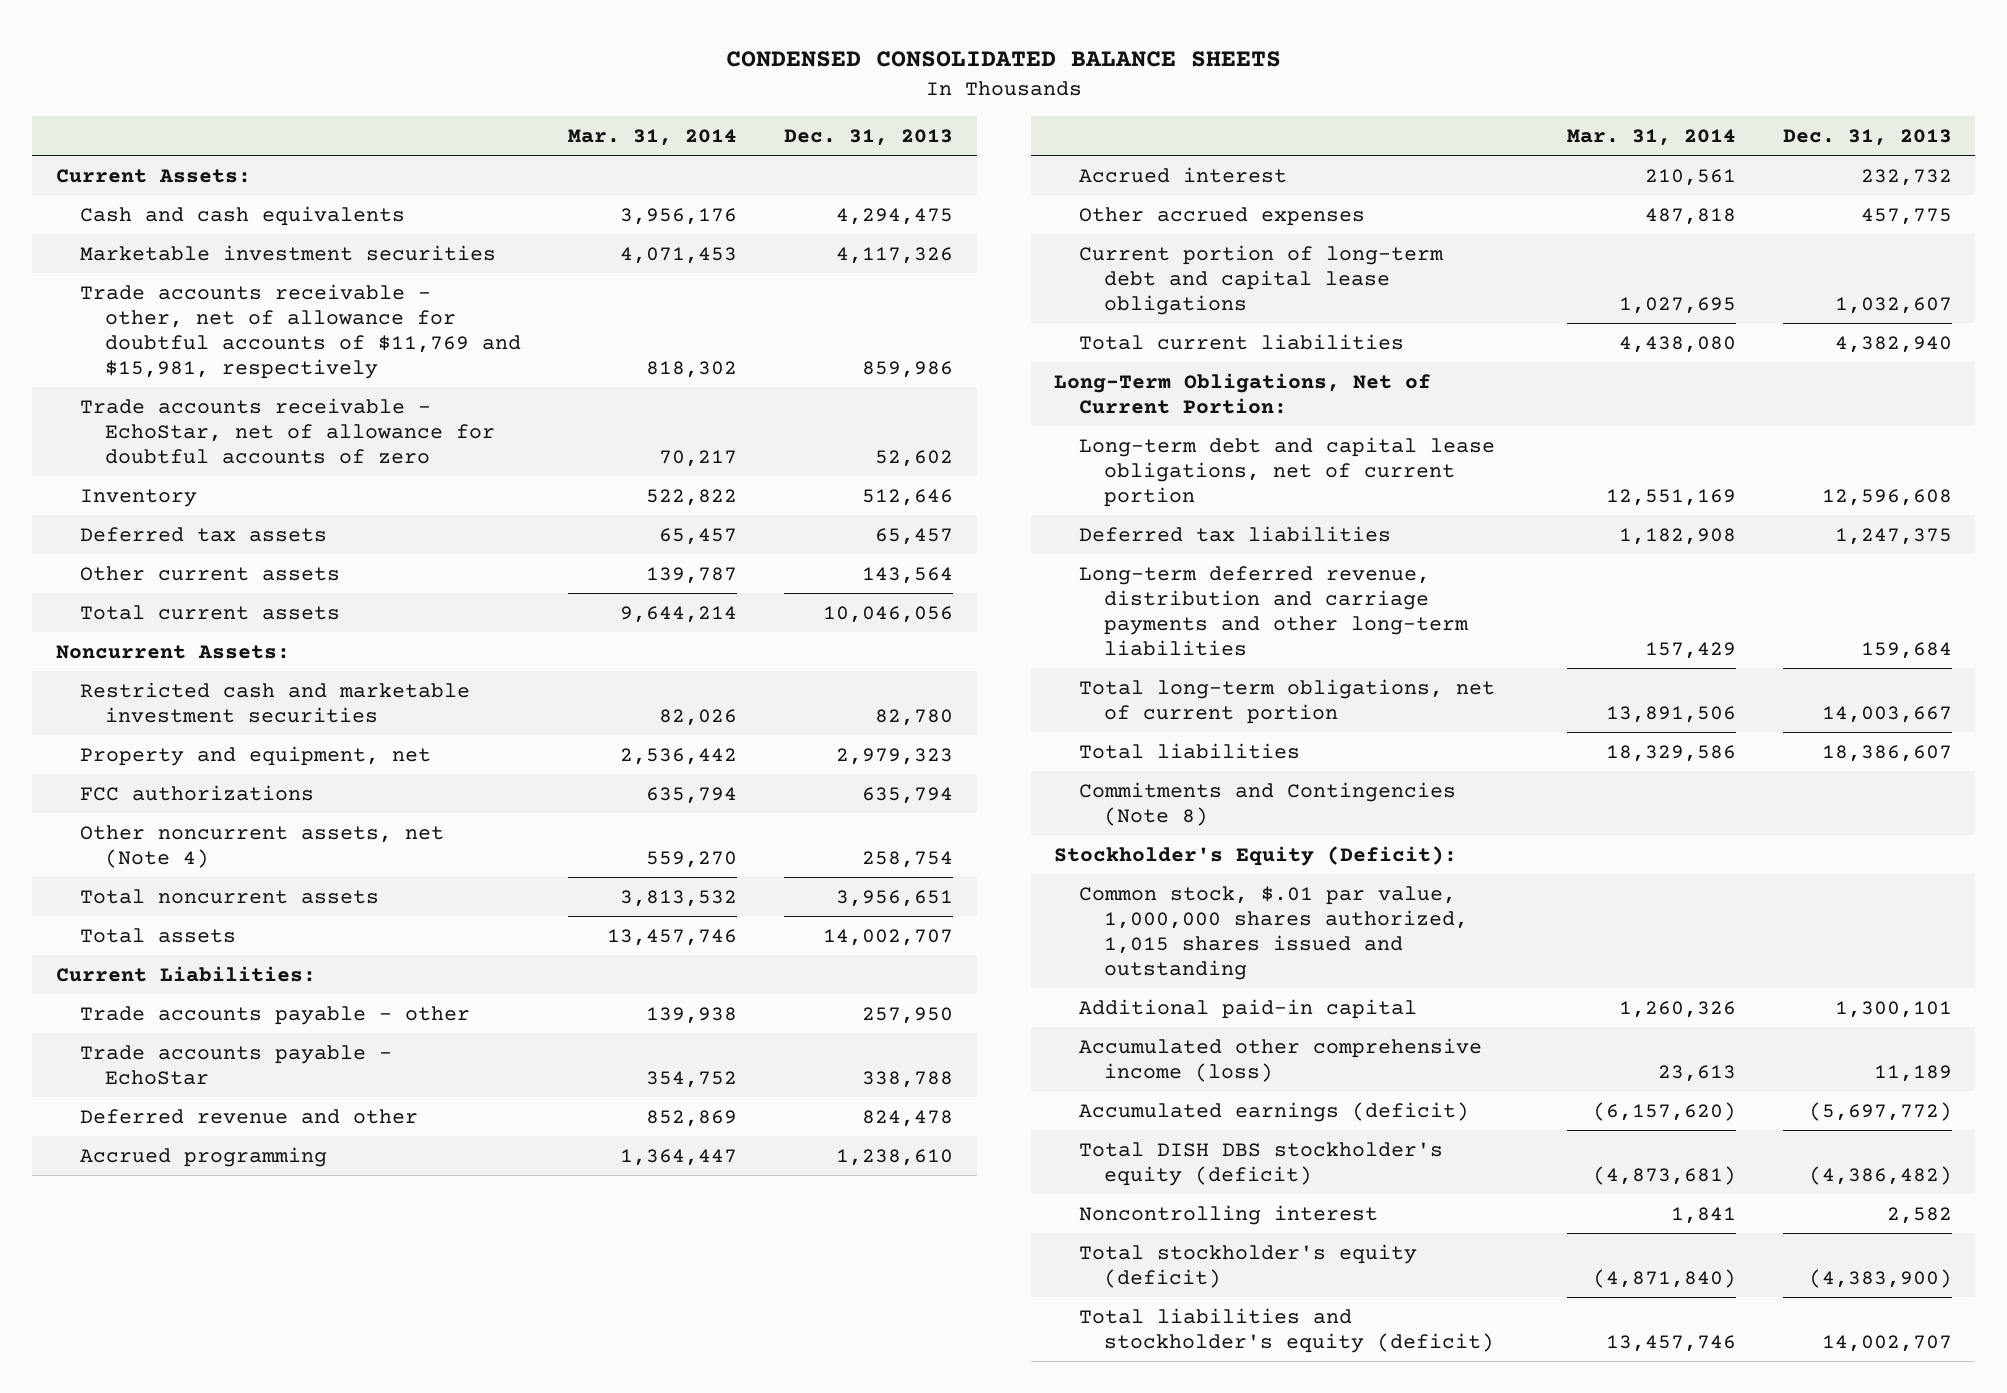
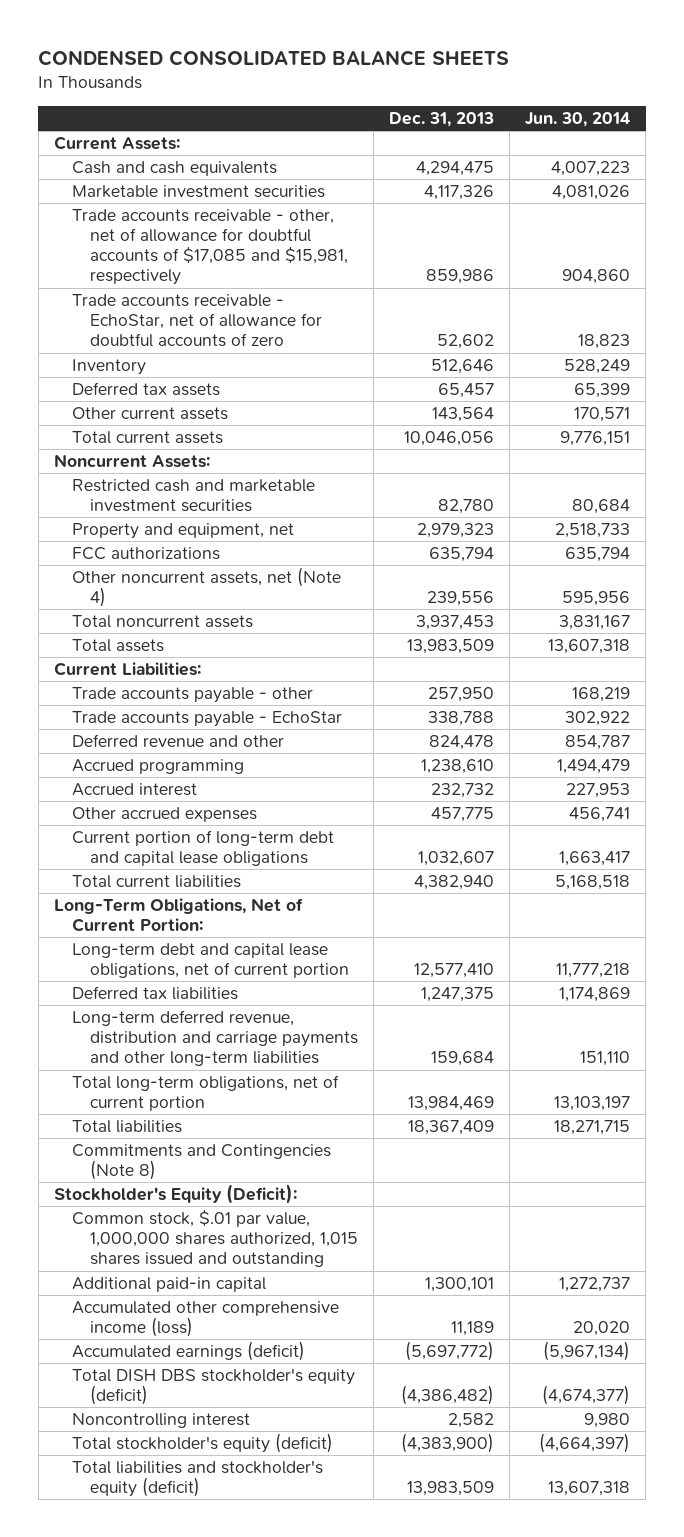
[568,129,738,147] Mar. 31, 2014 -> none
none -> [525,111,631,127] Jun. 30, 2014
[80,283,522,379] Trade accounts receivable - other, net of allowance for doubtful accounts of $11,769 and $15,981, respectively -> [72,209,349,286] Trade accounts receivable - other, net of allowance for doubtful accounts of $17,085 and $15,981, respectively
[862,850,954,868] 258,754 -> [427,591,495,607] 239,556
[836,889,954,907] 3,956,651 -> [416,615,495,631] 3,937,453
[823,928,954,946] 14,002,707 -> [407,639,495,655] 13,983,509
[1821,488,1952,506] 12,596,608 -> [414,963,495,979] 12,577,410
[1821,705,1952,723] 14,003,667 -> [408,1096,495,1112] 13,984,469
[1821,744,1952,762] 18,386,607 -> [408,1120,495,1136] 18,367,409
[1821,1334,1952,1352] 14,002,707 -> [407,1481,495,1497] 13,983,509

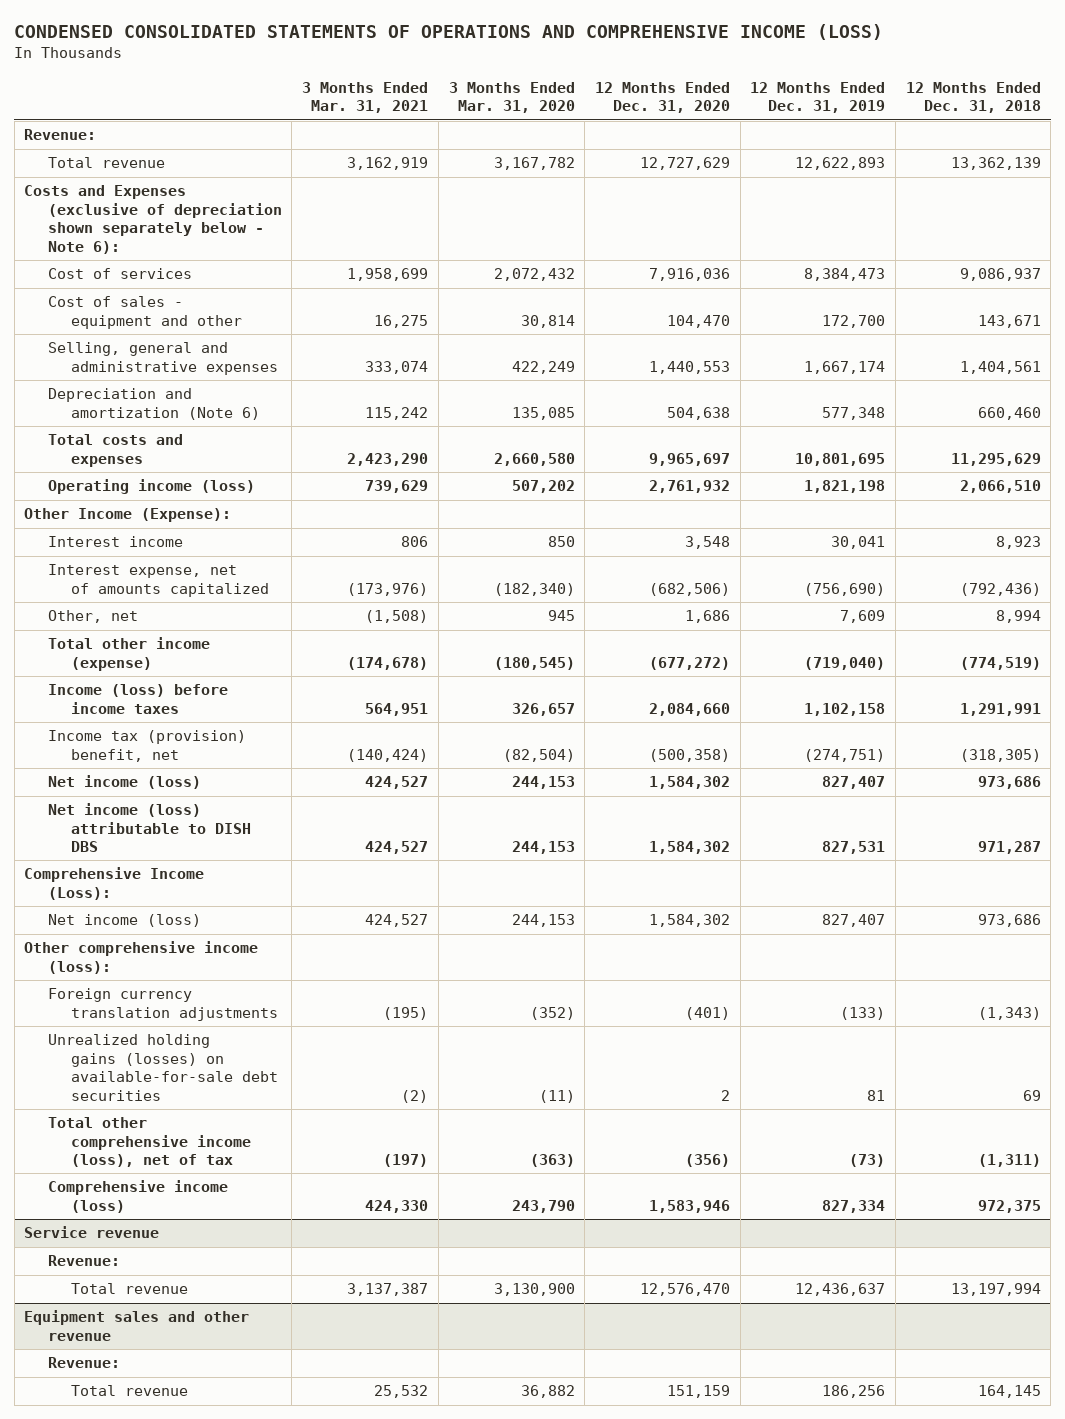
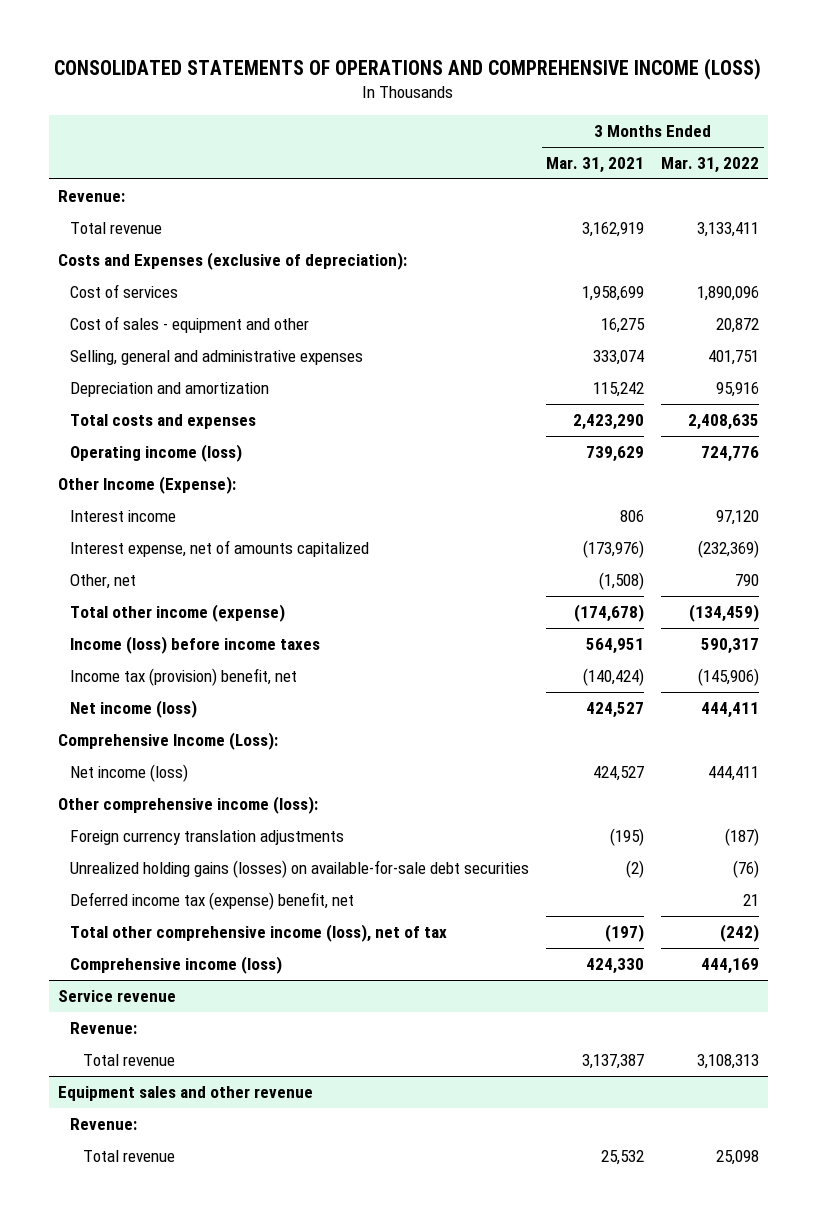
[14,23,884,40] CONDENSED CONSOLIDATED STATEMENTS OF OPERATIONS AND COMPREHENSIVE INCOME (LOSS) -> [54,58,762,81] CONSOLIDATED STATEMENTS OF OPERATIONS AND COMPREHENSIVE INCOME (LOSS)
[448,81,575,114] 3 Months Ended Mar. 31, 2020 -> none
[594,81,730,114] 12 Months Ended Dec. 31, 2020 -> none
[750,81,886,114] 12 Months Ended Dec. 31, 2019 -> none
[905,81,1041,114] 12 Months Ended Dec. 31, 2018 -> none
none -> [661,156,760,173] Mar. 31, 2022
[24,185,282,254] Costs and Expenses (exclusive of depreciation shown separately below - Note 6): -> [57,251,407,270] Costs and Expenses (exclusive of depreciation):
[47,388,261,420] Depreciation and amortization (Note 6) -> [70,381,270,397] Depreciation and amortization
[47,803,252,853] Net income (loss) attributable to DISH DBS -> none
none -> [70,891,355,910] Deferred income tax (expense) benefit, net

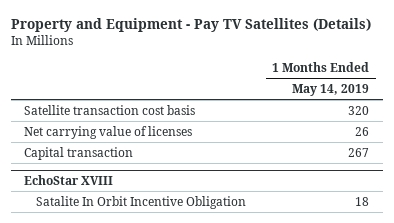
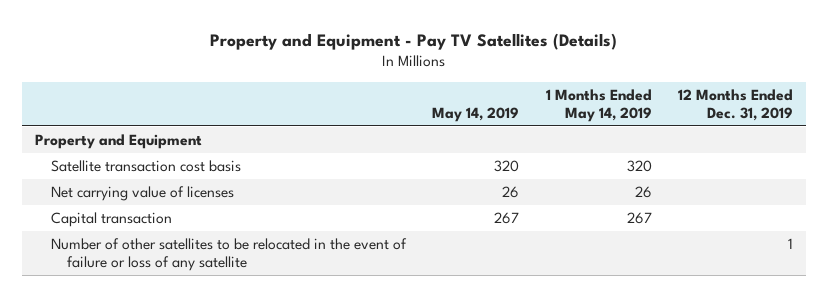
none -> [432,106,520,122] May 14, 2019
none -> [678,88,794,121] 12 Months Ended Dec. 31, 2019
none -> [35,134,203,150] Property and Equipment
[24,174,114,185] EchoStar XVIII -> none
[35,195,246,209] Satalite In Orbit Incentive Obligation -> none
none -> [51,238,408,271] Number of other satellites to be relocated in the event of failure or loss of any satellite

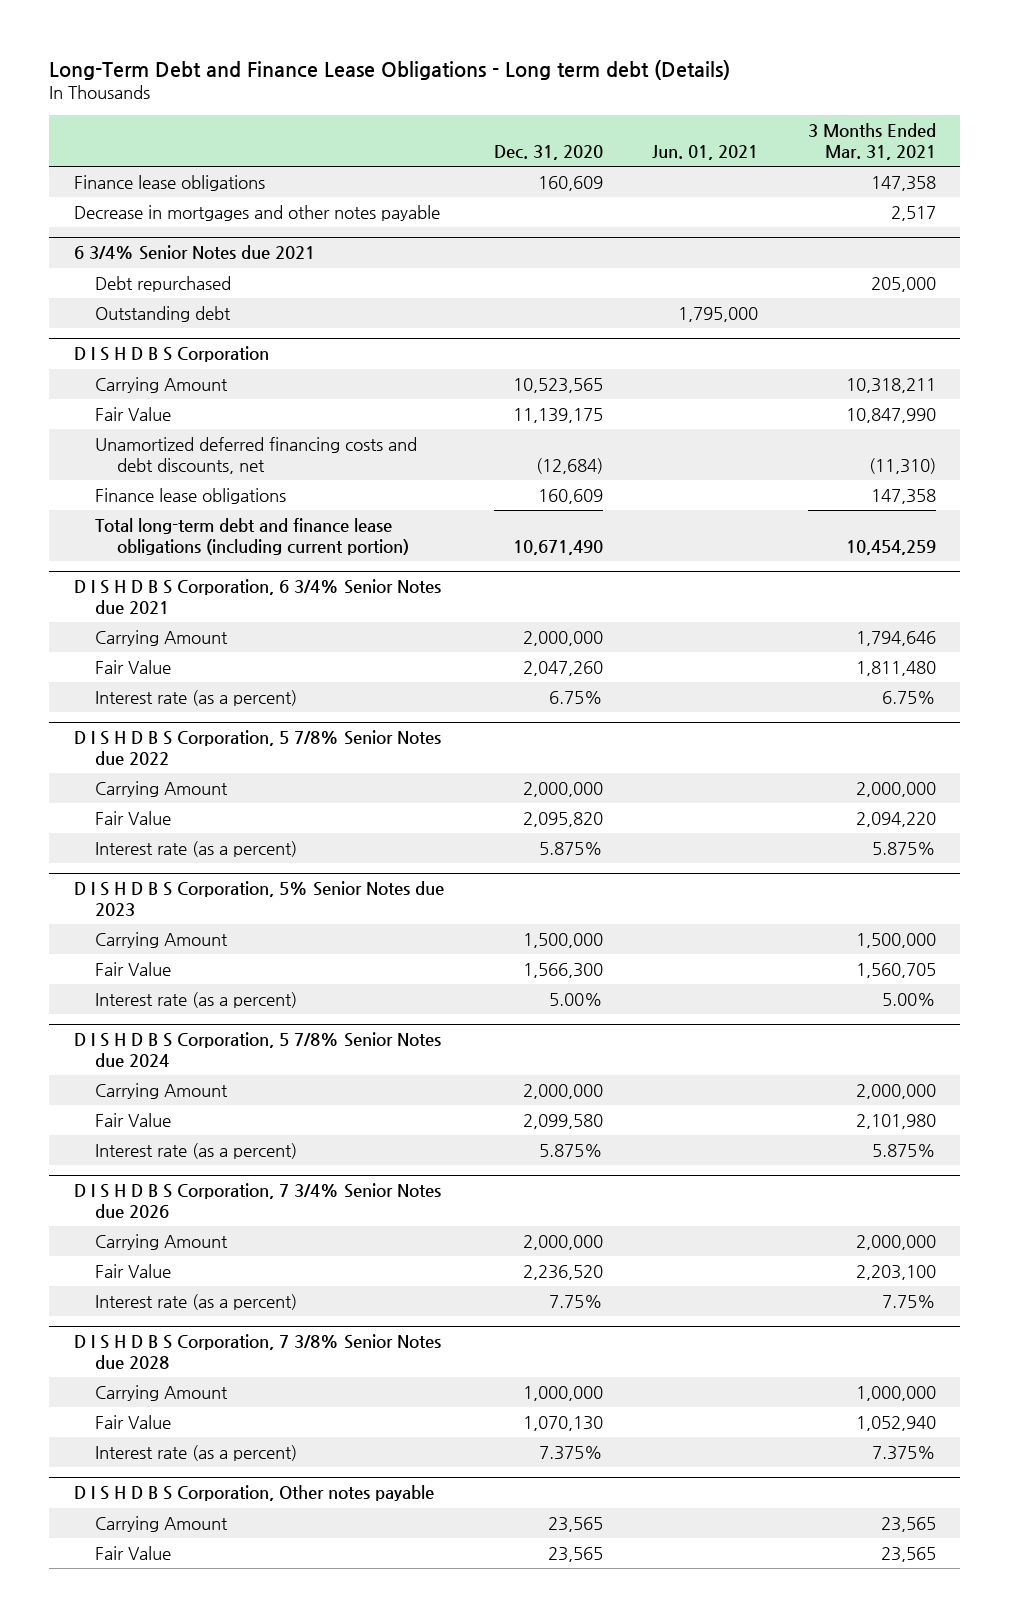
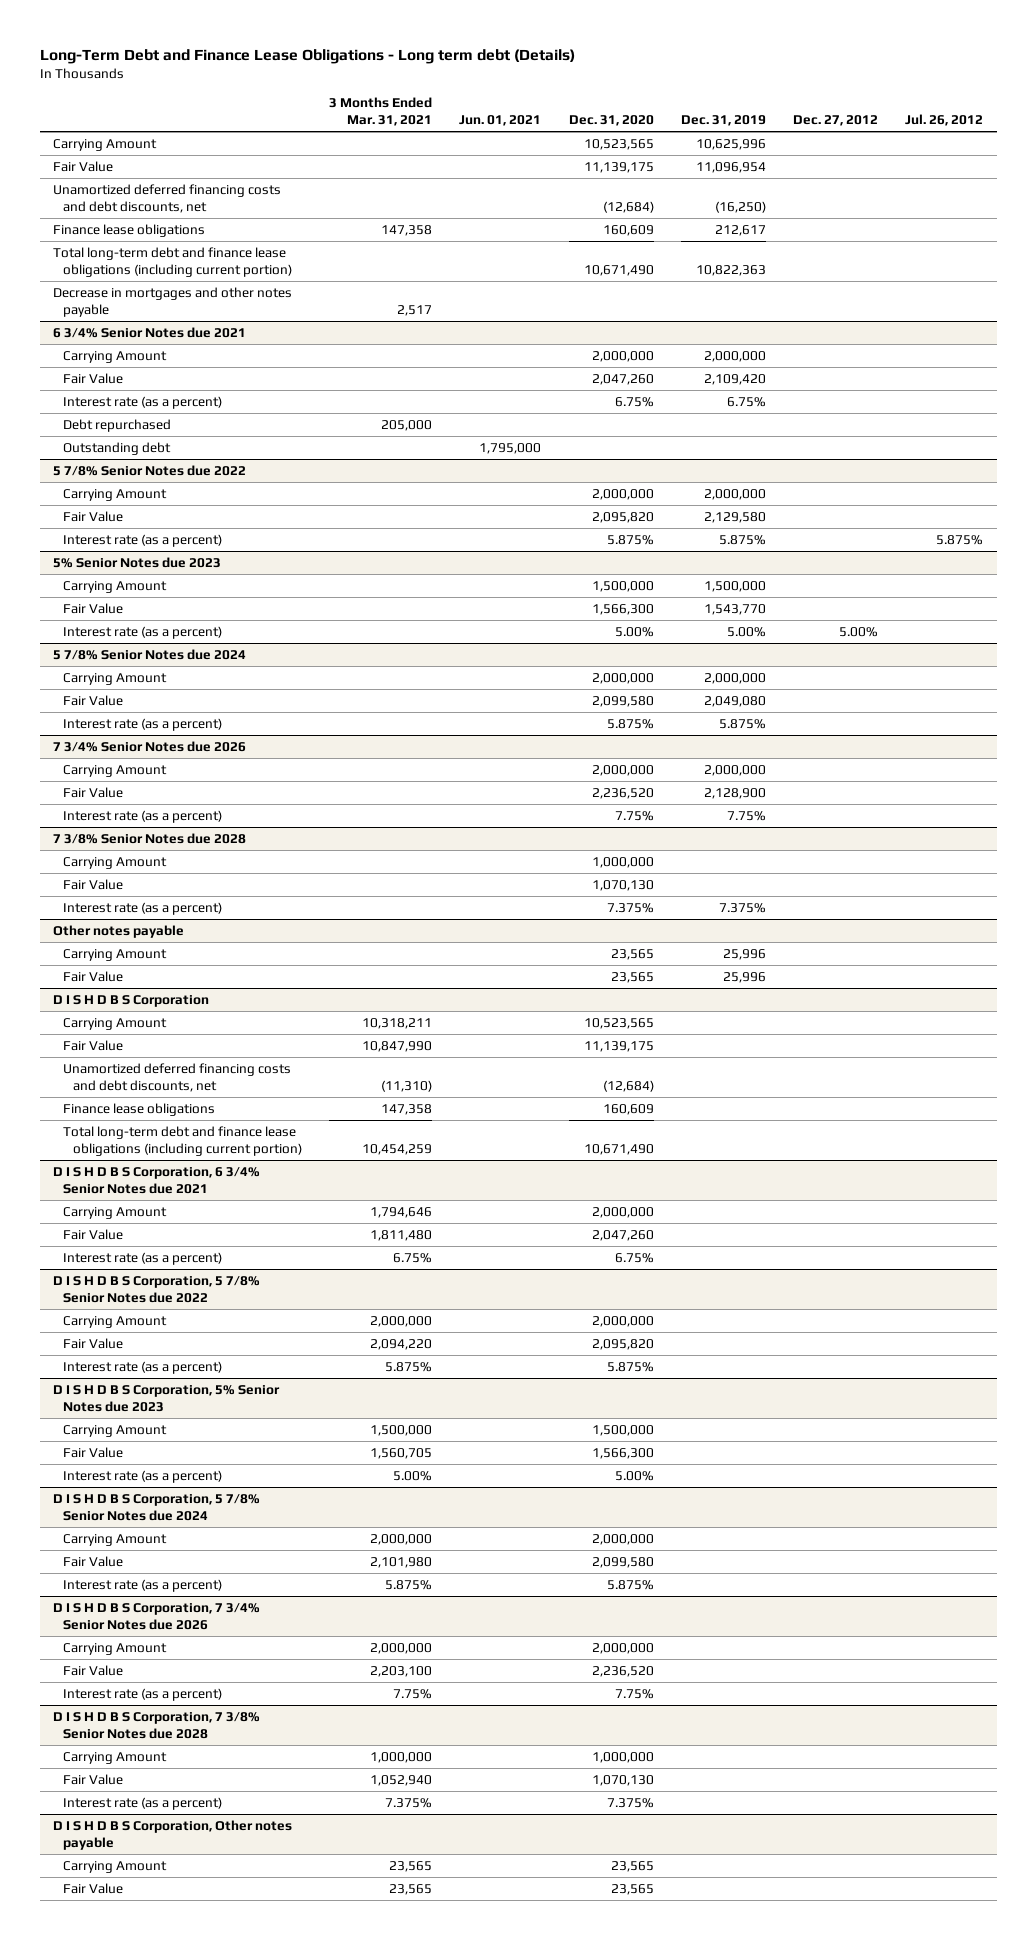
none -> [680,115,766,127] Dec. 31, 2019
none -> [792,115,878,127] Dec. 27, 2012
none -> [905,114,984,127] Jul. 26, 2012
none -> [53,138,158,151] Carrying Amount
none -> [53,160,114,172] Fair Value
none -> [53,183,282,213] Unamortized deferred financing costs and debt discounts, net
none -> [53,246,292,277] Total long-term debt and finance lease obligations (including current portion)
none -> [62,350,167,363] Carrying Amount
none -> [62,372,123,384] Fair Value
none -> [62,395,222,409] Interest rate (as a percent)
none -> [53,464,247,476] 5 7/8% Senior Notes due 2022
none -> [62,488,167,501] Carrying Amount
none -> [62,510,123,522] Fair Value
none -> [62,533,222,547] Interest rate (as a percent)
none -> [53,556,222,568] 5% Senior Notes due 2023
none -> [62,580,167,593] Carrying Amount
none -> [62,602,123,614] Fair Value
none -> [62,625,222,639] Interest rate (as a percent)
none -> [53,648,247,660] 5 7/8% Senior Notes due 2024
none -> [62,672,167,685] Carrying Amount
none -> [62,694,123,706] Fair Value
none -> [62,717,222,731] Interest rate (as a percent)
none -> [53,740,247,752] 7 3/4% Senior Notes due 2026
none -> [62,764,167,777] Carrying Amount
none -> [62,786,123,798] Fair Value
none -> [62,809,222,823] Interest rate (as a percent)
none -> [53,832,247,844] 7 3/8% Senior Notes due 2028
none -> [62,856,167,869] Carrying Amount
none -> [62,878,123,890] Fair Value
none -> [62,901,222,915] Interest rate (as a percent)
none -> [53,924,185,938] Other notes payable
none -> [62,948,167,961] Carrying Amount
none -> [62,970,123,982] Fair Value

